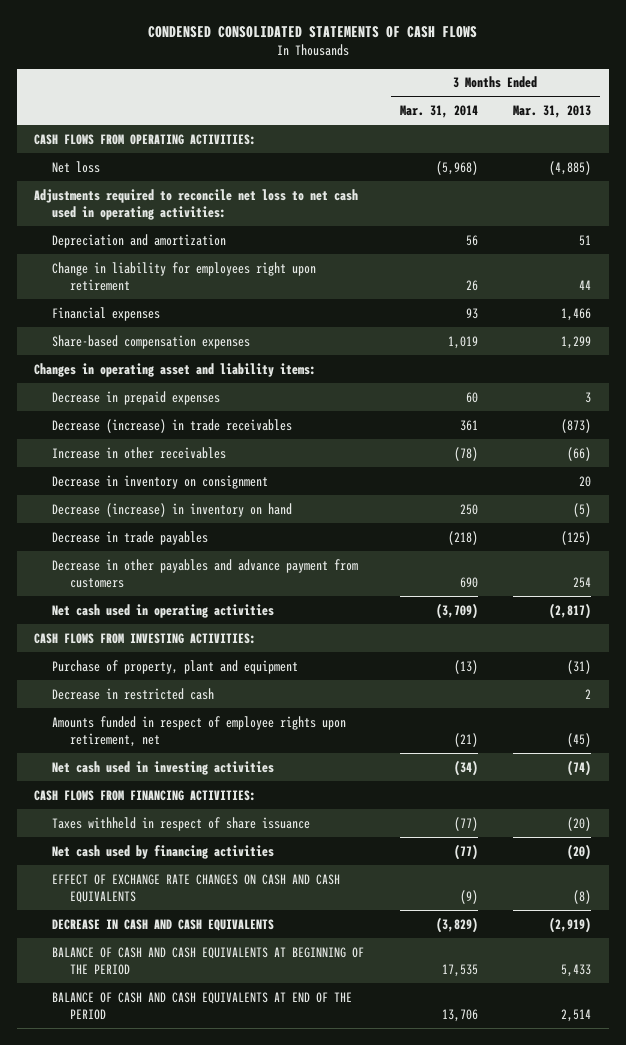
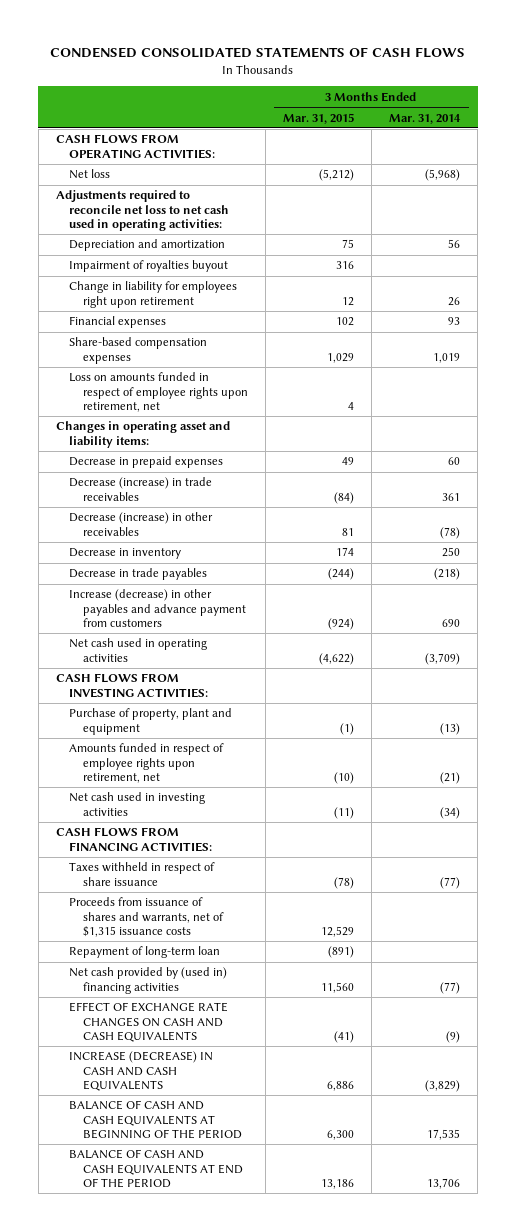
[513,105,592,119] Mar. 31, 2013 -> none
none -> [282,112,354,124] Mar. 31, 2015
none -> [69,260,229,273] Impairment of royalties buyout
none -> [69,372,248,413] Loss on amounts funded in respect of employee rights upon retirement, net
[52,474,269,489] Decrease in inventory on consignment -> none
[52,446,227,459] Increase in other receivables -> [69,512,214,536] Decrease (increase) in other receivables
[52,502,293,517] Decrease (increase) in inventory on hand -> [69,548,182,560] Decrease in inventory
[52,558,359,588] Decrease in other payables and advance payment from customers -> [69,589,246,628] Increase (decrease) in other payables and advance payment from customers
[52,687,215,700] Decrease in restricted cash -> none
none -> [69,897,224,938] Proceeds from issuance of shares and warrants, net of $1,315 issuance costs
none -> [69,946,221,959] Repayment of long-term loan
[52,844,275,859] Net cash used by financing activities -> [69,967,228,994] Net cash provided by (used in) financing activities
[52,918,275,931] DECREASE IN CASH AND CASH EQUIVALENTS -> [69,1051,214,1092] INCREASE (DECREASE) IN CASH AND CASH EQUIVALENTS

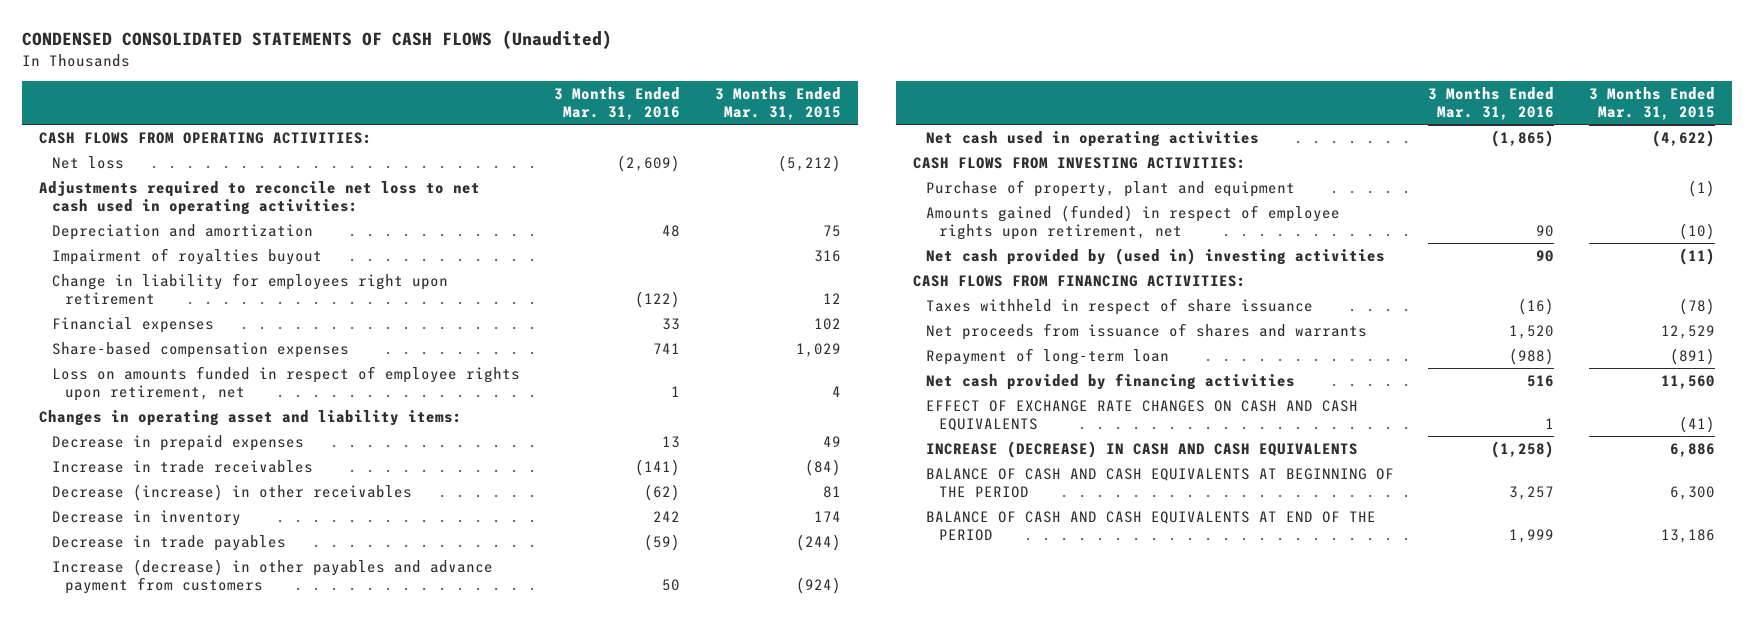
[49,47,465,59] CONDENSED CONSOLIDATED STATEMENTS OF CASH FLOWS -> [21,30,612,50] CONDENSED CONSOLIDATED STATEMENTS OF CASH FLOWS (Unaudited)
[389,113,462,124] Mar. 31, 2014 -> none
none -> [554,87,681,120] 3 Months Ended Mar. 31, 2016
[69,477,213,501] Decrease (increase) in trade receivables -> [51,460,313,474] Increase in trade receivables
[69,743,225,784] Amounts funded in respect of employee rights upon retirement, net -> [925,205,1340,240] Amounts gained (funded) in respect of employee rights upon retirement, net
[69,792,206,816] Net cash used in investing activities -> [925,248,1385,266] Net cash provided by (used in) investing activities
[69,897,224,938] Proceeds from issuance of shares and warrants, net of $1,315 issuance costs -> [925,323,1367,341] Net proceeds from issuance of shares and warrants
[69,967,228,994] Net cash provided by (used in) financing activities -> [925,373,1295,391] Net cash provided by financing activities

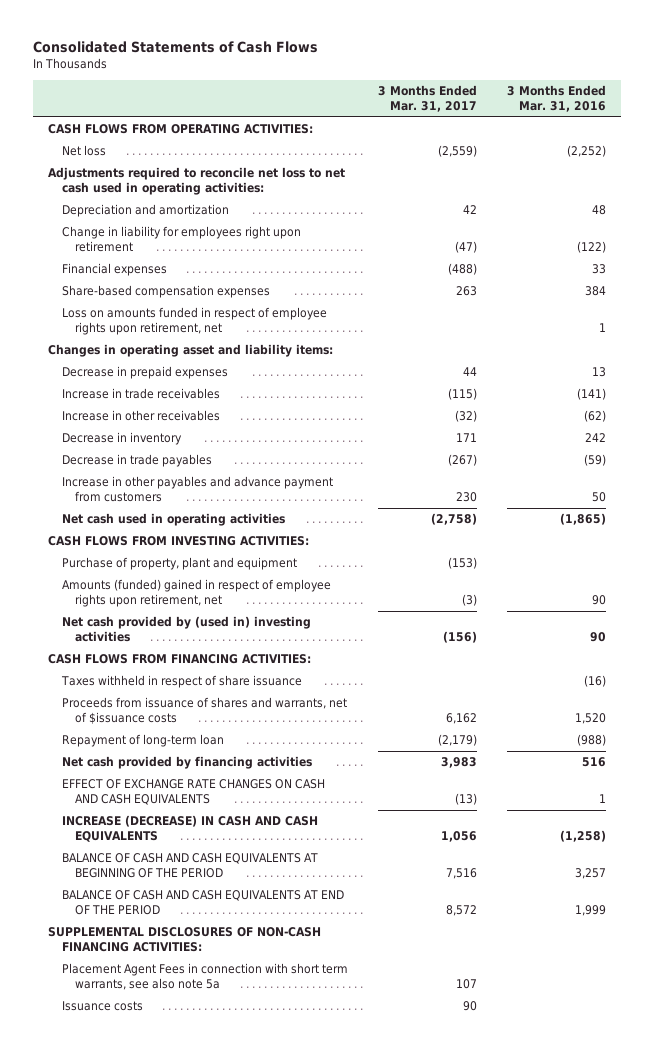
[21,30,612,50] CONDENSED CONSOLIDATED STATEMENTS OF CASH FLOWS (Unaudited) -> [33,40,319,53] Consolidated Statements of Cash Flows
[714,87,841,120] 3 Months Ended Mar. 31, 2015 -> none
none -> [377,85,477,113] 3 Months Ended Mar. 31, 2017
[617,155,681,173] (2,609) -> [566,145,606,158] (2,252)
[51,248,322,266] Impairment of royalties buyout -> none
[653,343,681,355] 741 -> [584,286,606,297] 384
[51,484,412,502] Decrease (increase) in other receivables -> [61,410,220,422] Increase in other receivables
[51,559,493,594] Increase (decrease) in other payables and advance payment from customers -> [61,476,333,503] Increase in other payables and advance payment from customers
[925,205,1340,240] Amounts gained (funded) in respect of employee rights upon retirement, net -> [61,579,331,608] Amounts (funded) gained in respect of employee rights upon retirement, net
[925,323,1367,341] Net proceeds from issuance of shares and warrants -> [61,697,347,725] Proceeds from issuance of shares and warrants, net of $issuance costs
none -> [48,927,322,953] SUPPLEMENTAL DISCLOSURES OF NON-CASH FINANCING ACTIVITIES:
none -> [61,963,348,991] Placement Agent Fees in connection with short term warrants, see also note 5a
none -> [61,1001,143,1012] Issuance costs

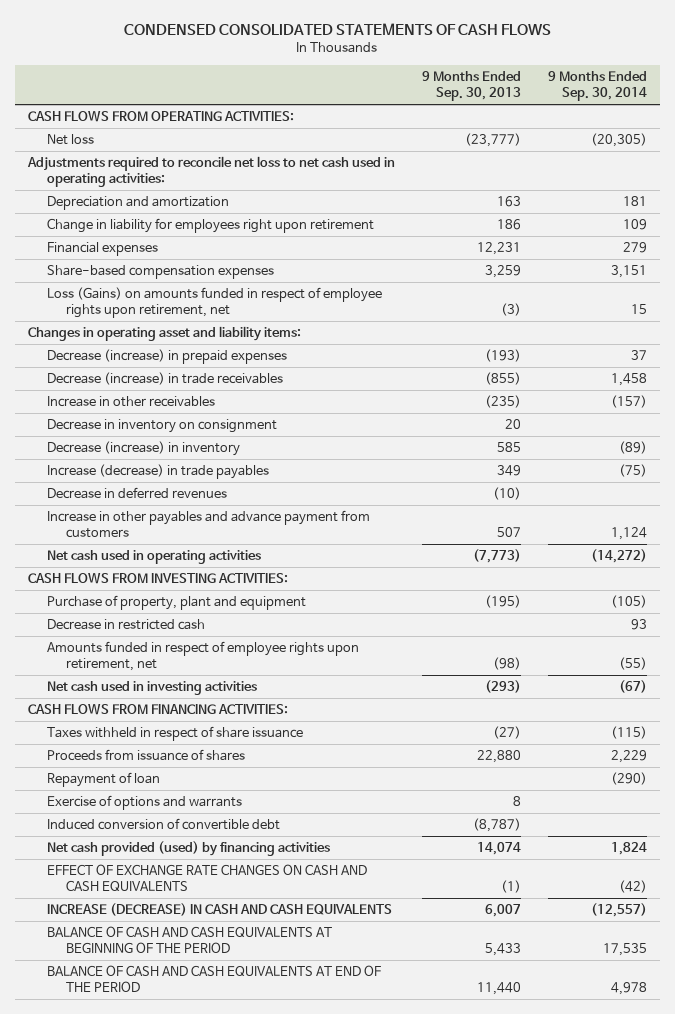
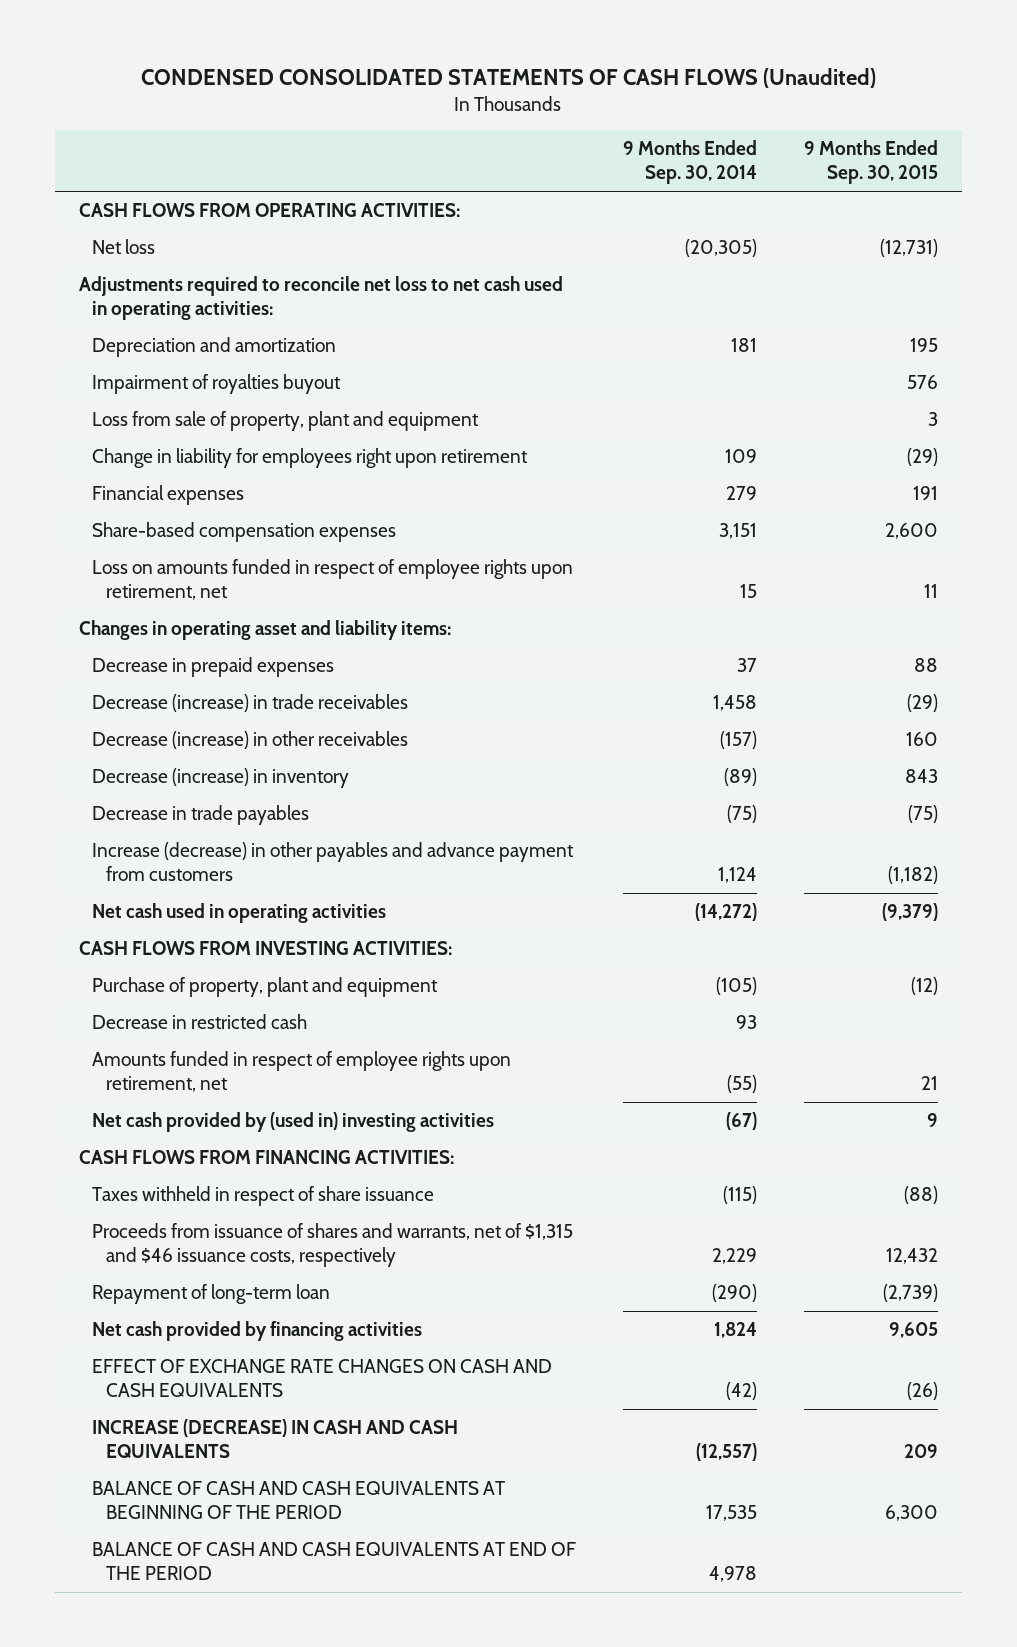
[124,22,552,35] CONDENSED CONSOLIDATED STATEMENTS OF CASH FLOWS -> [141,67,877,88] CONDENSED CONSOLIDATED STATEMENTS OF CASH FLOWS (Unaudited)
[421,71,521,102] 9 Months Ended Sep. 30, 2013 -> none
none -> [804,140,939,185] 9 Months Ended Sep. 30, 2015
none -> [92,374,342,395] Impairment of royalties buyout
none -> [92,411,480,432] Loss from sale of property, plant and equipment
[46,287,382,319] Loss (Gains) on amounts funded in respect of employee rights upon retirement, net -> [92,559,574,601] Loss on amounts funded in respect of employee rights upon retirement, net
[46,349,287,365] Decrease (increase) in prepaid expenses -> [92,657,335,678] Decrease in prepaid expenses
[46,419,277,434] Decrease in inventory on consignment -> none
[46,396,215,408] Increase in other receivables -> [92,731,409,750] Decrease (increase) in other receivables
[46,487,227,500] Decrease in deferred revenues -> none
[46,464,269,480] Increase (decrease) in trade payables -> [92,805,310,826] Decrease in trade payables
[46,510,370,539] Increase in other payables and advance payment from customers -> [92,842,575,882] Increase (decrease) in other payables and advance payment from customers
[46,681,257,696] Net cash used in investing activities -> [92,1112,495,1133] Net cash provided by (used in) investing activities
[46,795,242,811] Exercise of options and warrants -> none
[46,818,280,831] Induced conversion of convertible debt -> none
[46,749,245,762] Proceeds from issuance of shares -> [92,1223,574,1268] Proceeds from issuance of shares and warrants, net of $1,315 and $46 issuance costs, respectively
[46,772,160,788] Repayment of loan -> [92,1284,331,1305] Repayment of long-term loan
[46,841,330,857] Net cash provided (used) by financing activities -> [92,1321,423,1342] Net cash provided by financing activities

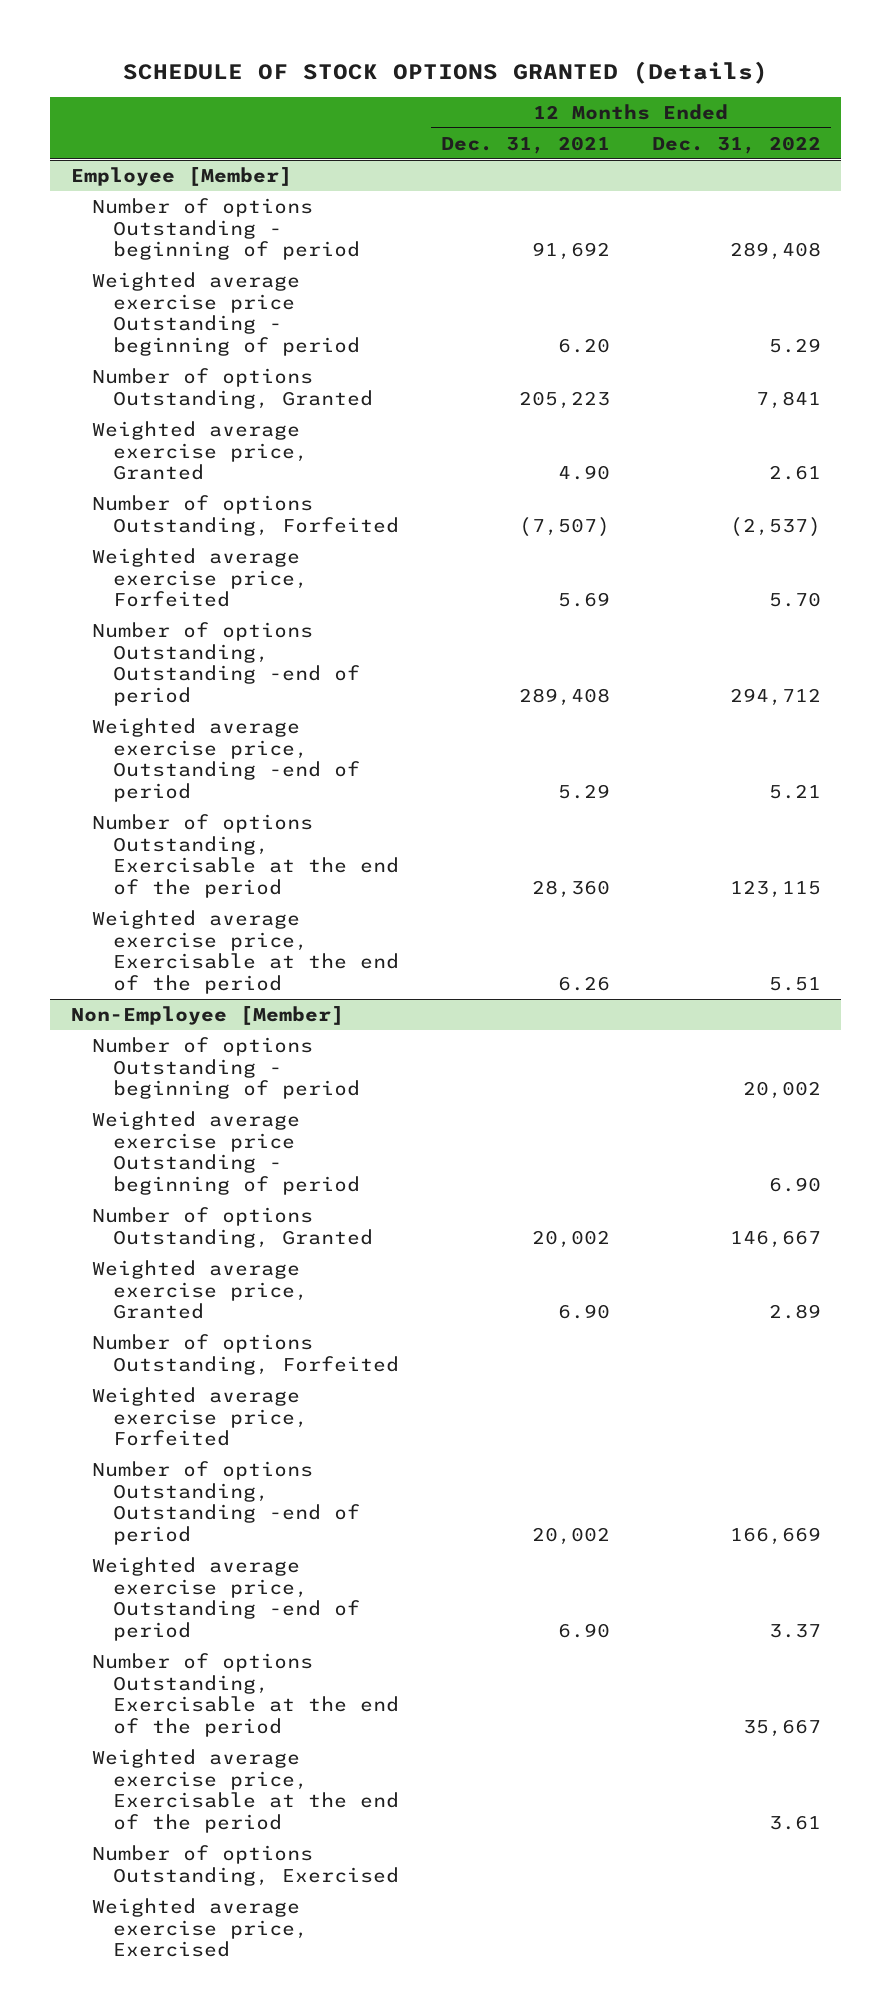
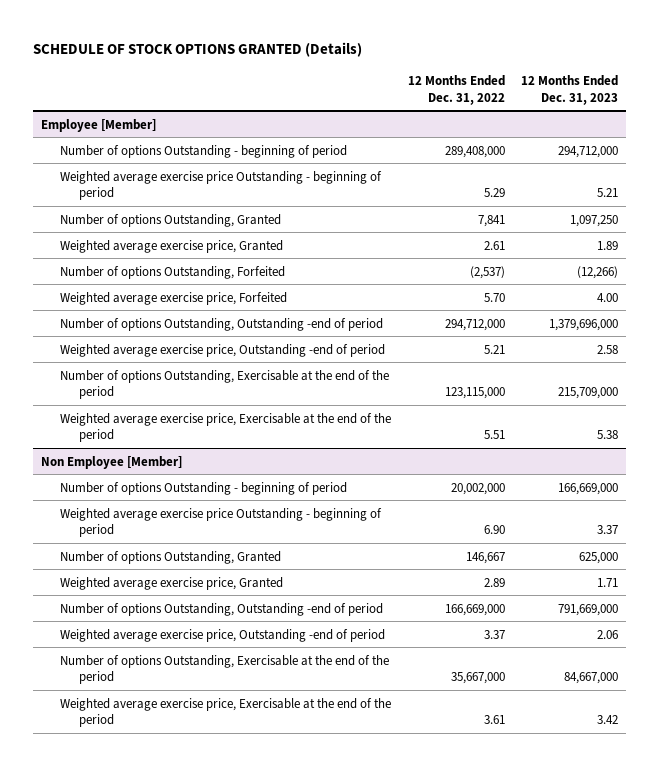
[440,135,610,154] Dec. 31, 2021 -> none
none -> [520,74,618,105] 12 Months Ended Dec. 31, 2023
[729,242,821,261] 289,408 -> [444,145,505,158] 289,408,000
[729,688,821,707] 294,712 -> [444,318,505,331] 294,712,000
[729,880,821,899] 123,115 -> [444,387,505,400] 123,115,000
[71,1005,345,1025] Non-Employee [Member] -> [41,455,183,469] Non Employee [Member]
[742,1081,821,1100] 20,002 -> [450,482,505,495] 20,002,000
[92,1333,400,1375] Number of options Outstanding, Forfeited -> none
[92,1386,309,1447] Weighted average exercise price, Forfeited -> none
[729,1527,821,1546] 166,669 -> [444,603,505,616] 166,669,000
[742,1719,821,1738] 35,667 -> [450,672,505,685] 35,667,000
[92,1844,400,1886] Number of options Outstanding, Exercised -> none
[92,1897,309,1958] Weighted average exercise price, Exercised -> none

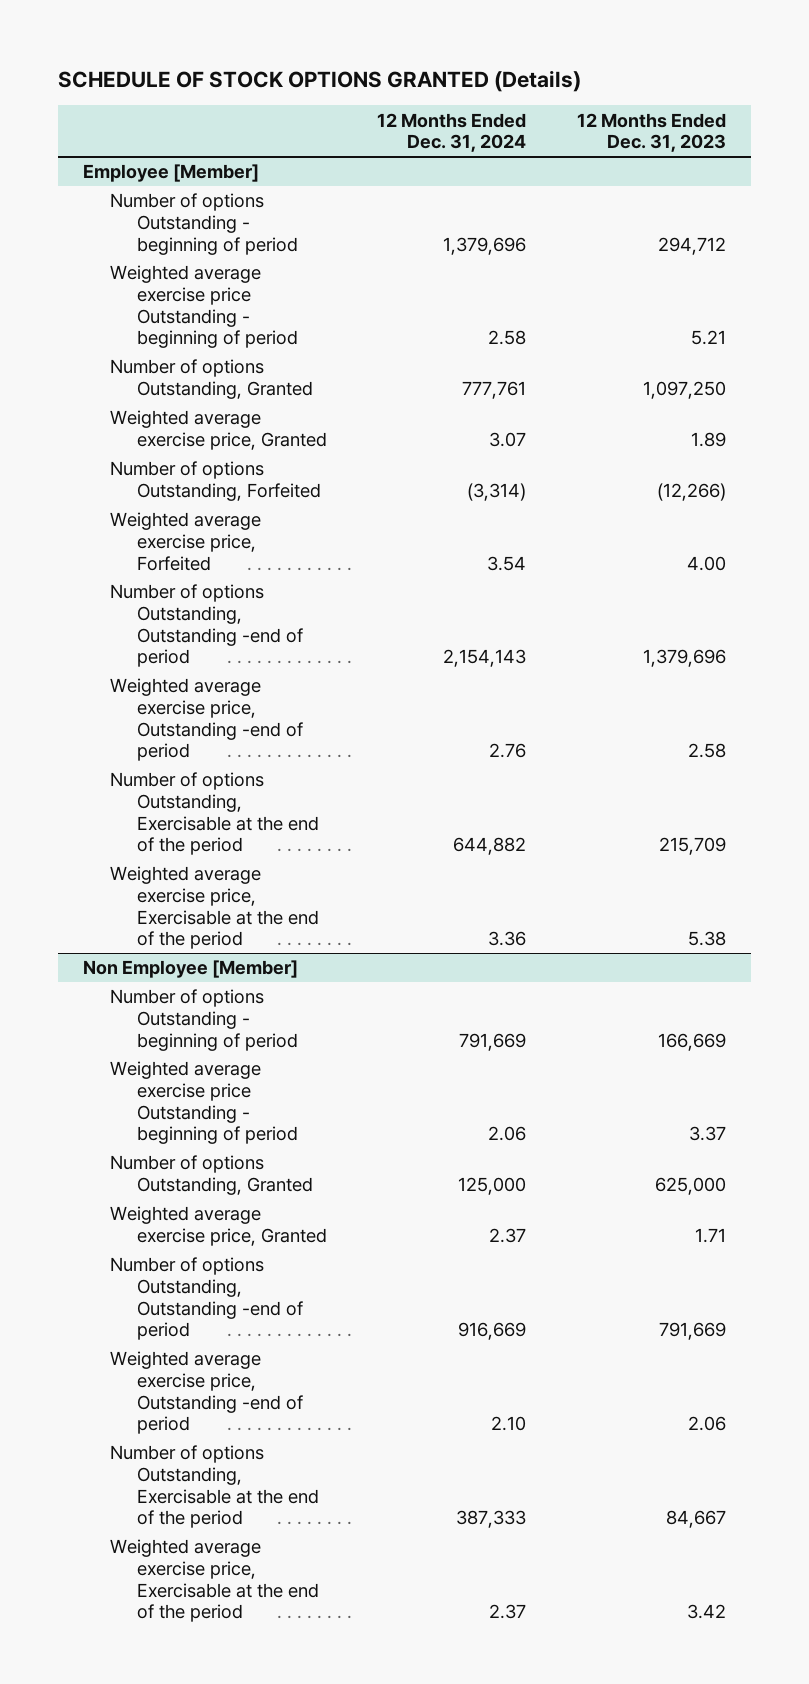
[407,74,505,105] 12 Months Ended Dec. 31, 2022 -> none
none -> [377,112,527,153] 12 Months Ended Dec. 31, 2024
[557,145,618,158] 294,712,000 -> [658,236,727,255] 294,712
[548,318,618,331] 1,379,696,000 -> [643,649,727,668] 1,379,696
[557,387,618,400] 215,709,000 -> [659,837,727,856] 215,709
[557,482,618,495] 166,669,000 -> [658,1032,727,1051] 166,669
[557,603,618,616] 791,669,000 -> [659,1322,727,1341] 791,669
[563,672,618,685] 84,667,000 -> [666,1510,727,1529] 84,667

